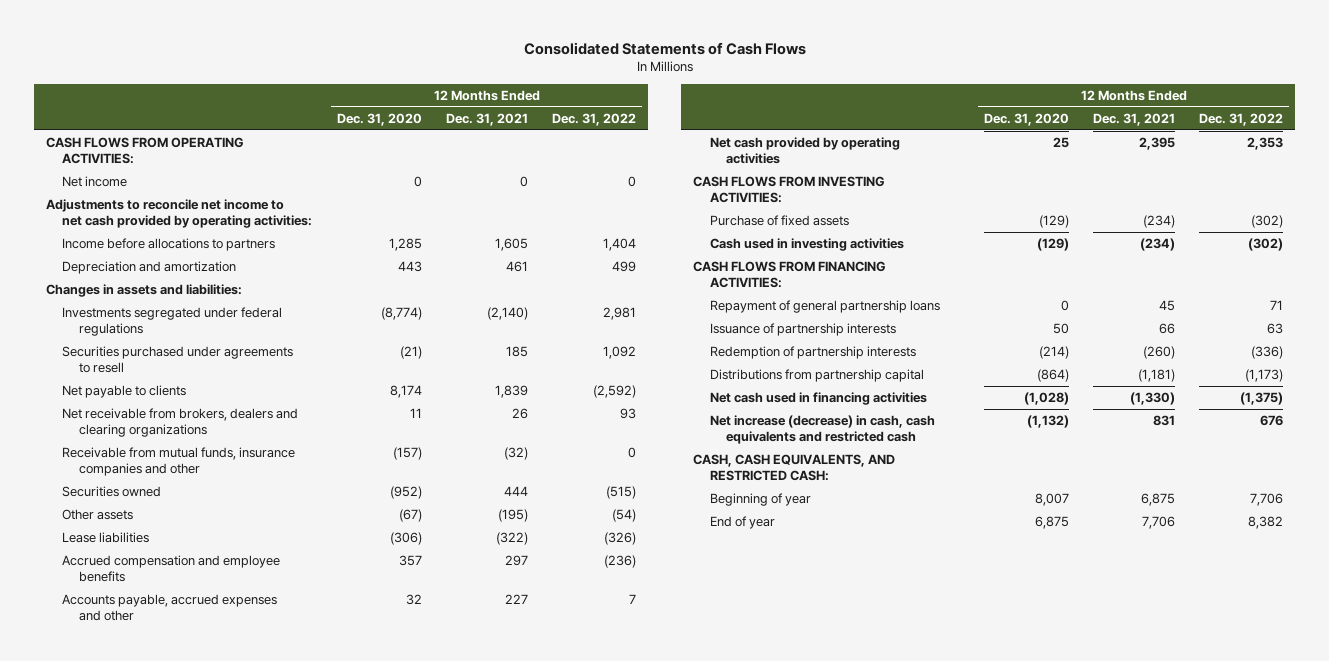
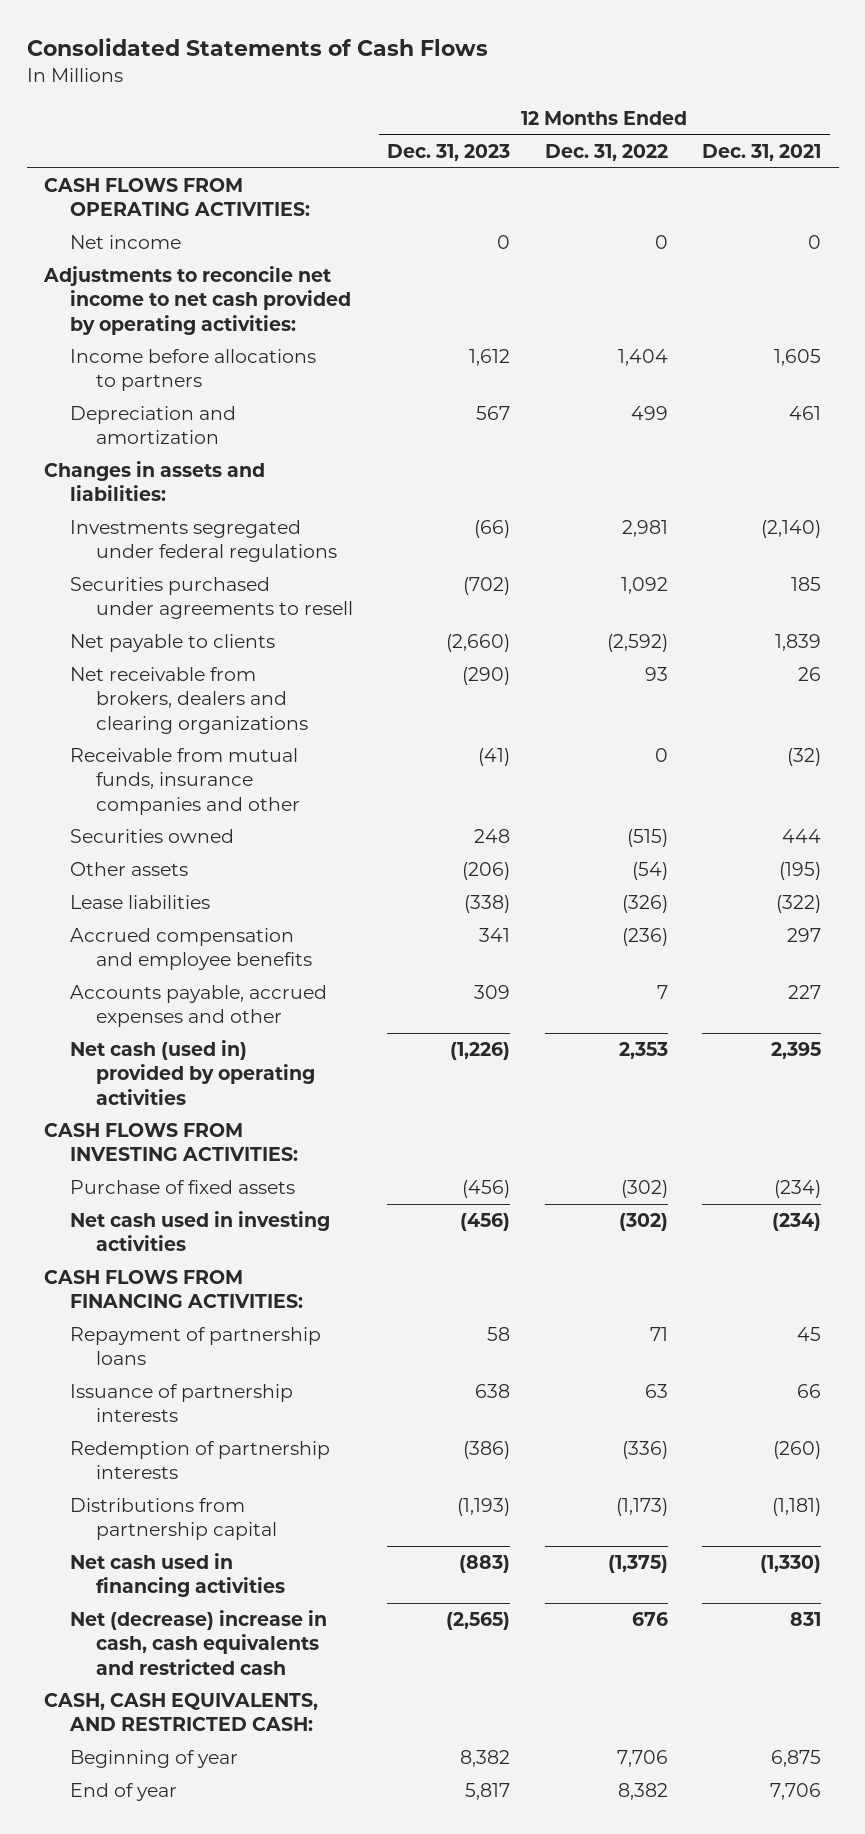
[336,112,422,126] Dec. 31, 2020 -> none
none -> [387,143,511,161] Dec. 31, 2023
[709,137,900,165] Net cash provided by operating activities -> [69,1040,315,1105] Net cash (used in) provided by operating activities
[709,238,904,252] Cash used in investing activities -> [69,1211,330,1252] Net cash used in investing activities
[709,300,940,314] Repayment of general partnership loans -> [69,1327,321,1366] Repayment of partnership loans
[709,415,935,445] Net increase (decrease) in cash, cash equivalents and restricted cash -> [69,1610,327,1675] Net (decrease) increase in cash, cash equivalents and restricted cash

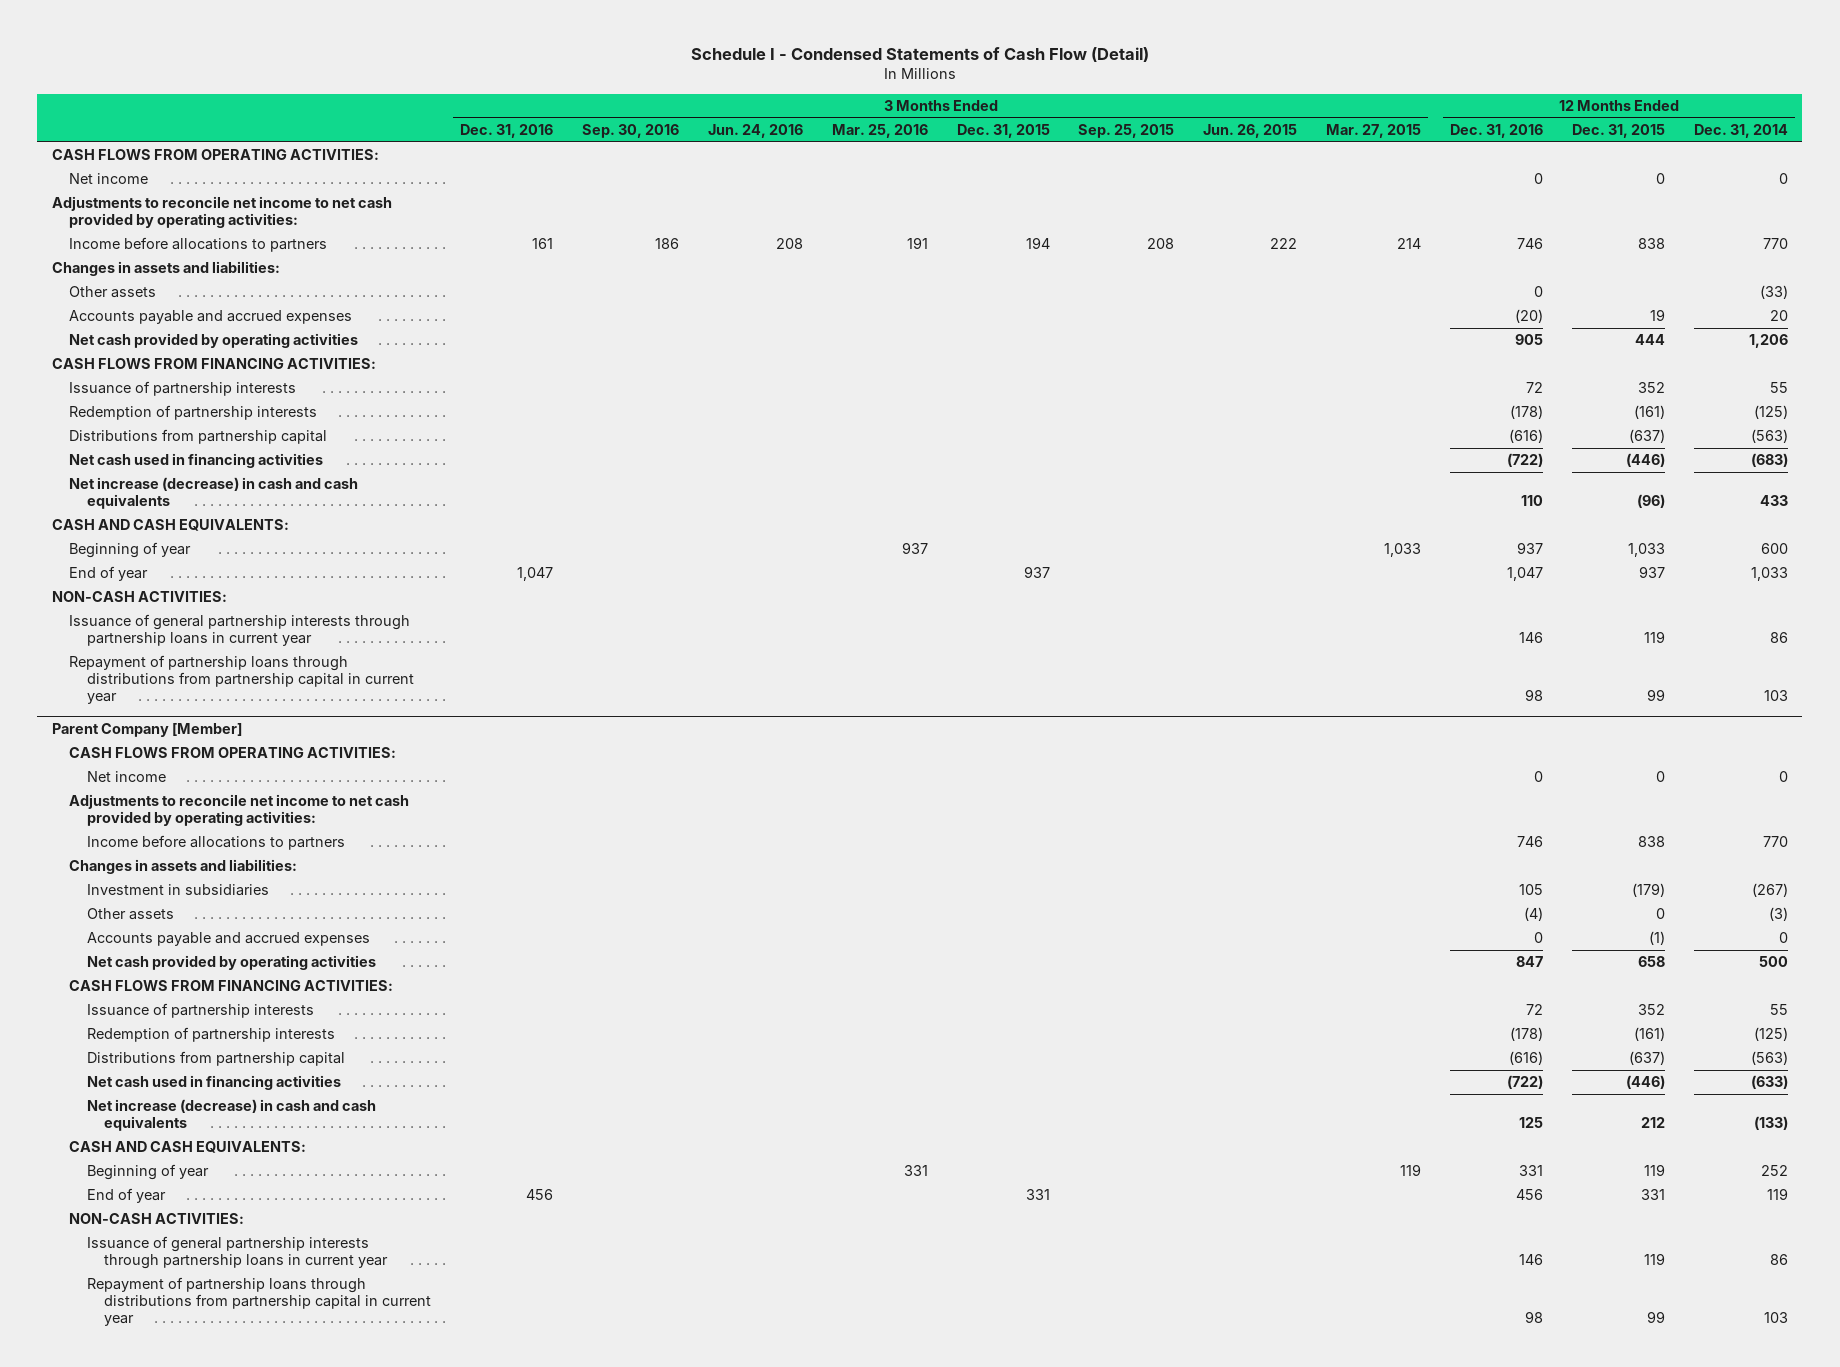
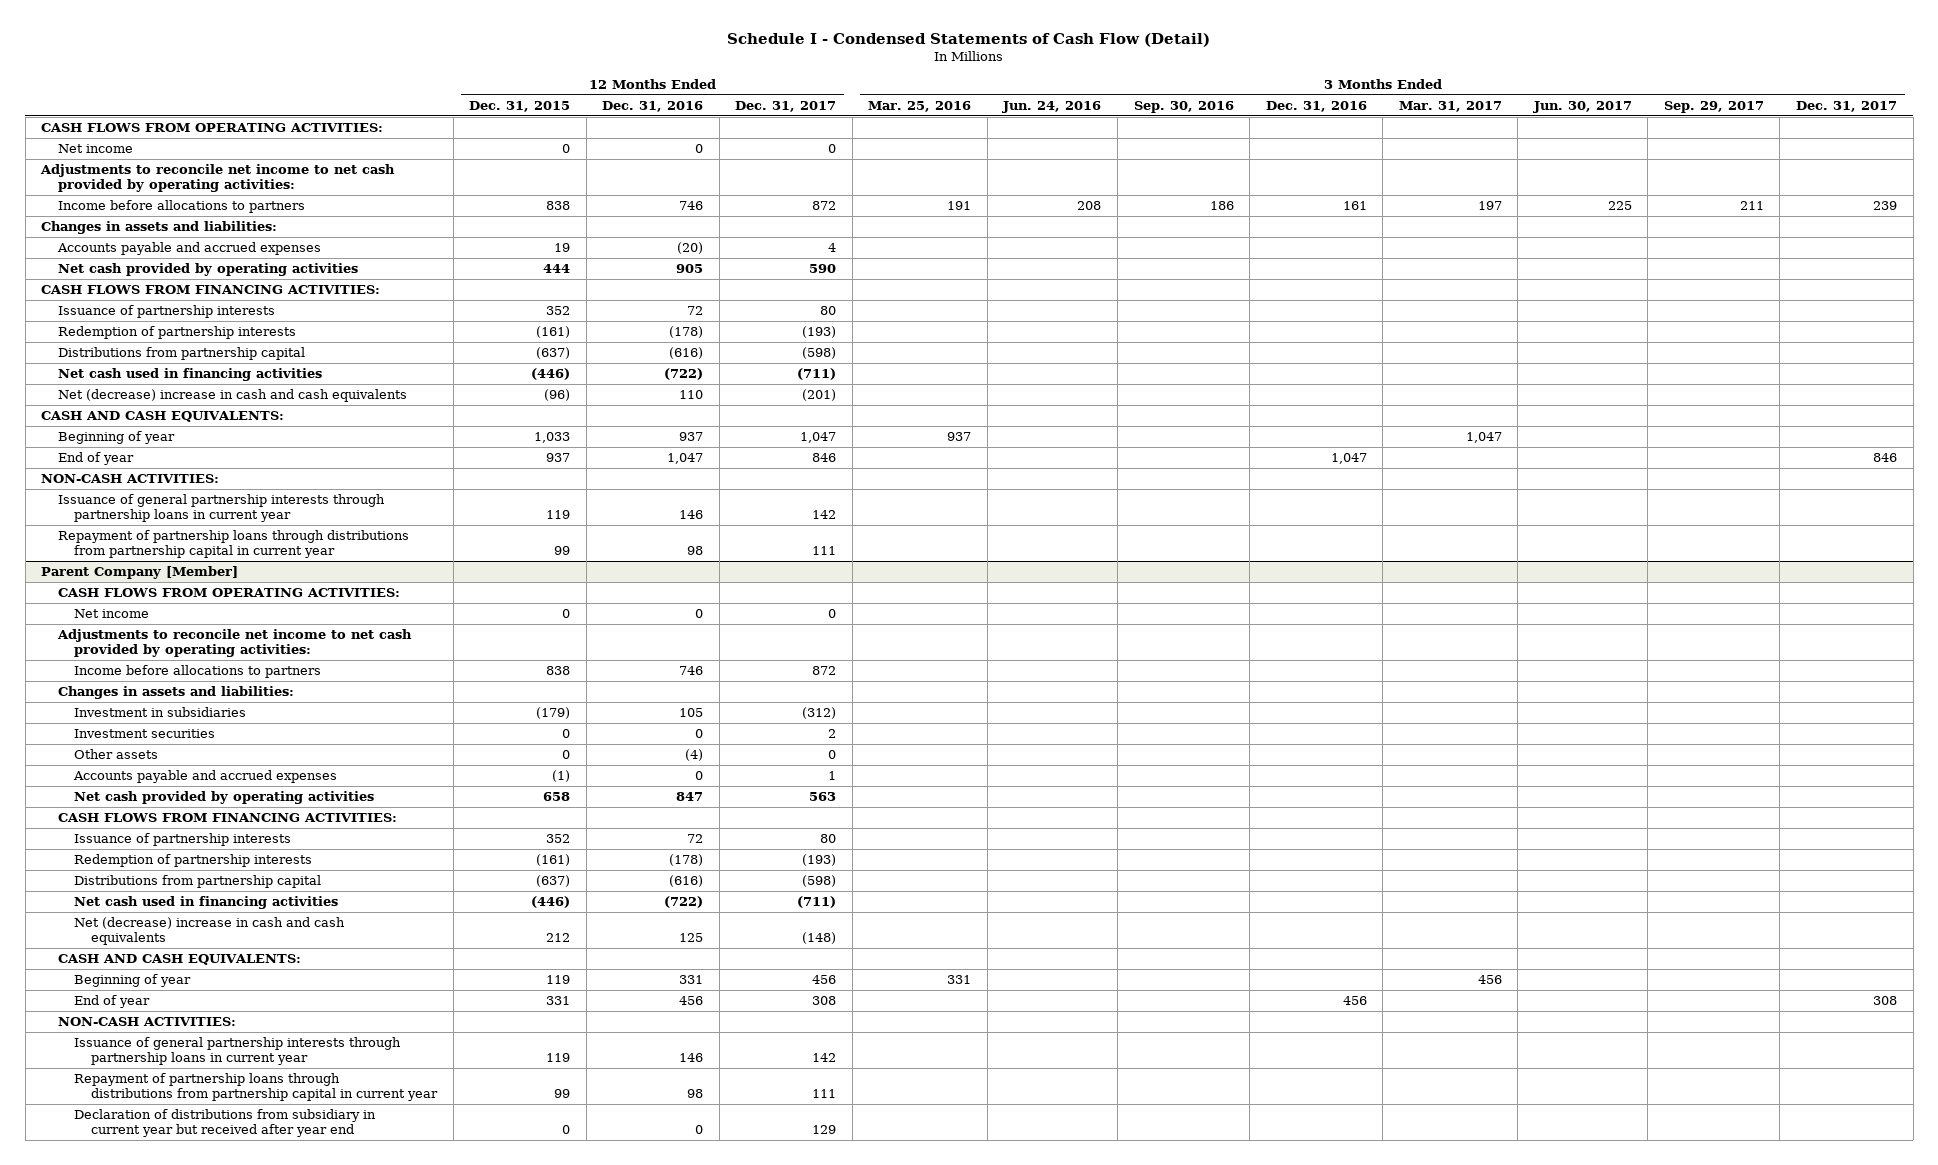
[956,124,1050,139] Dec. 31, 2015 -> none
[1078,124,1175,139] Sep. 25, 2015 -> none
[1203,124,1298,139] Jun. 26, 2015 -> none
[1326,124,1422,139] Mar. 27, 2015 -> none
[1693,124,1788,139] Dec. 31, 2014 -> none
none -> [735,100,837,112] Dec. 31, 2017
none -> [1398,100,1502,112] Mar. 31, 2017
none -> [1532,100,1632,113] Jun. 30, 2017
none -> [1663,100,1764,113] Sep. 29, 2017
none -> [1796,100,1898,112] Dec. 31, 2017
[69,286,157,299] Other assets -> none
[69,477,359,510] Net increase (decrease) in cash and cash equivalents -> [57,389,407,403] Net (decrease) increase in cash and cash equivalents
none -> [74,729,216,739] Investment securities
[86,1099,376,1132] Net increase (decrease) in cash and cash equivalents -> [74,917,346,946] Net (decrease) increase in cash and cash equivalents
none -> [74,1109,377,1138] Declaration of distributions from subsidiary in current year but received after year end

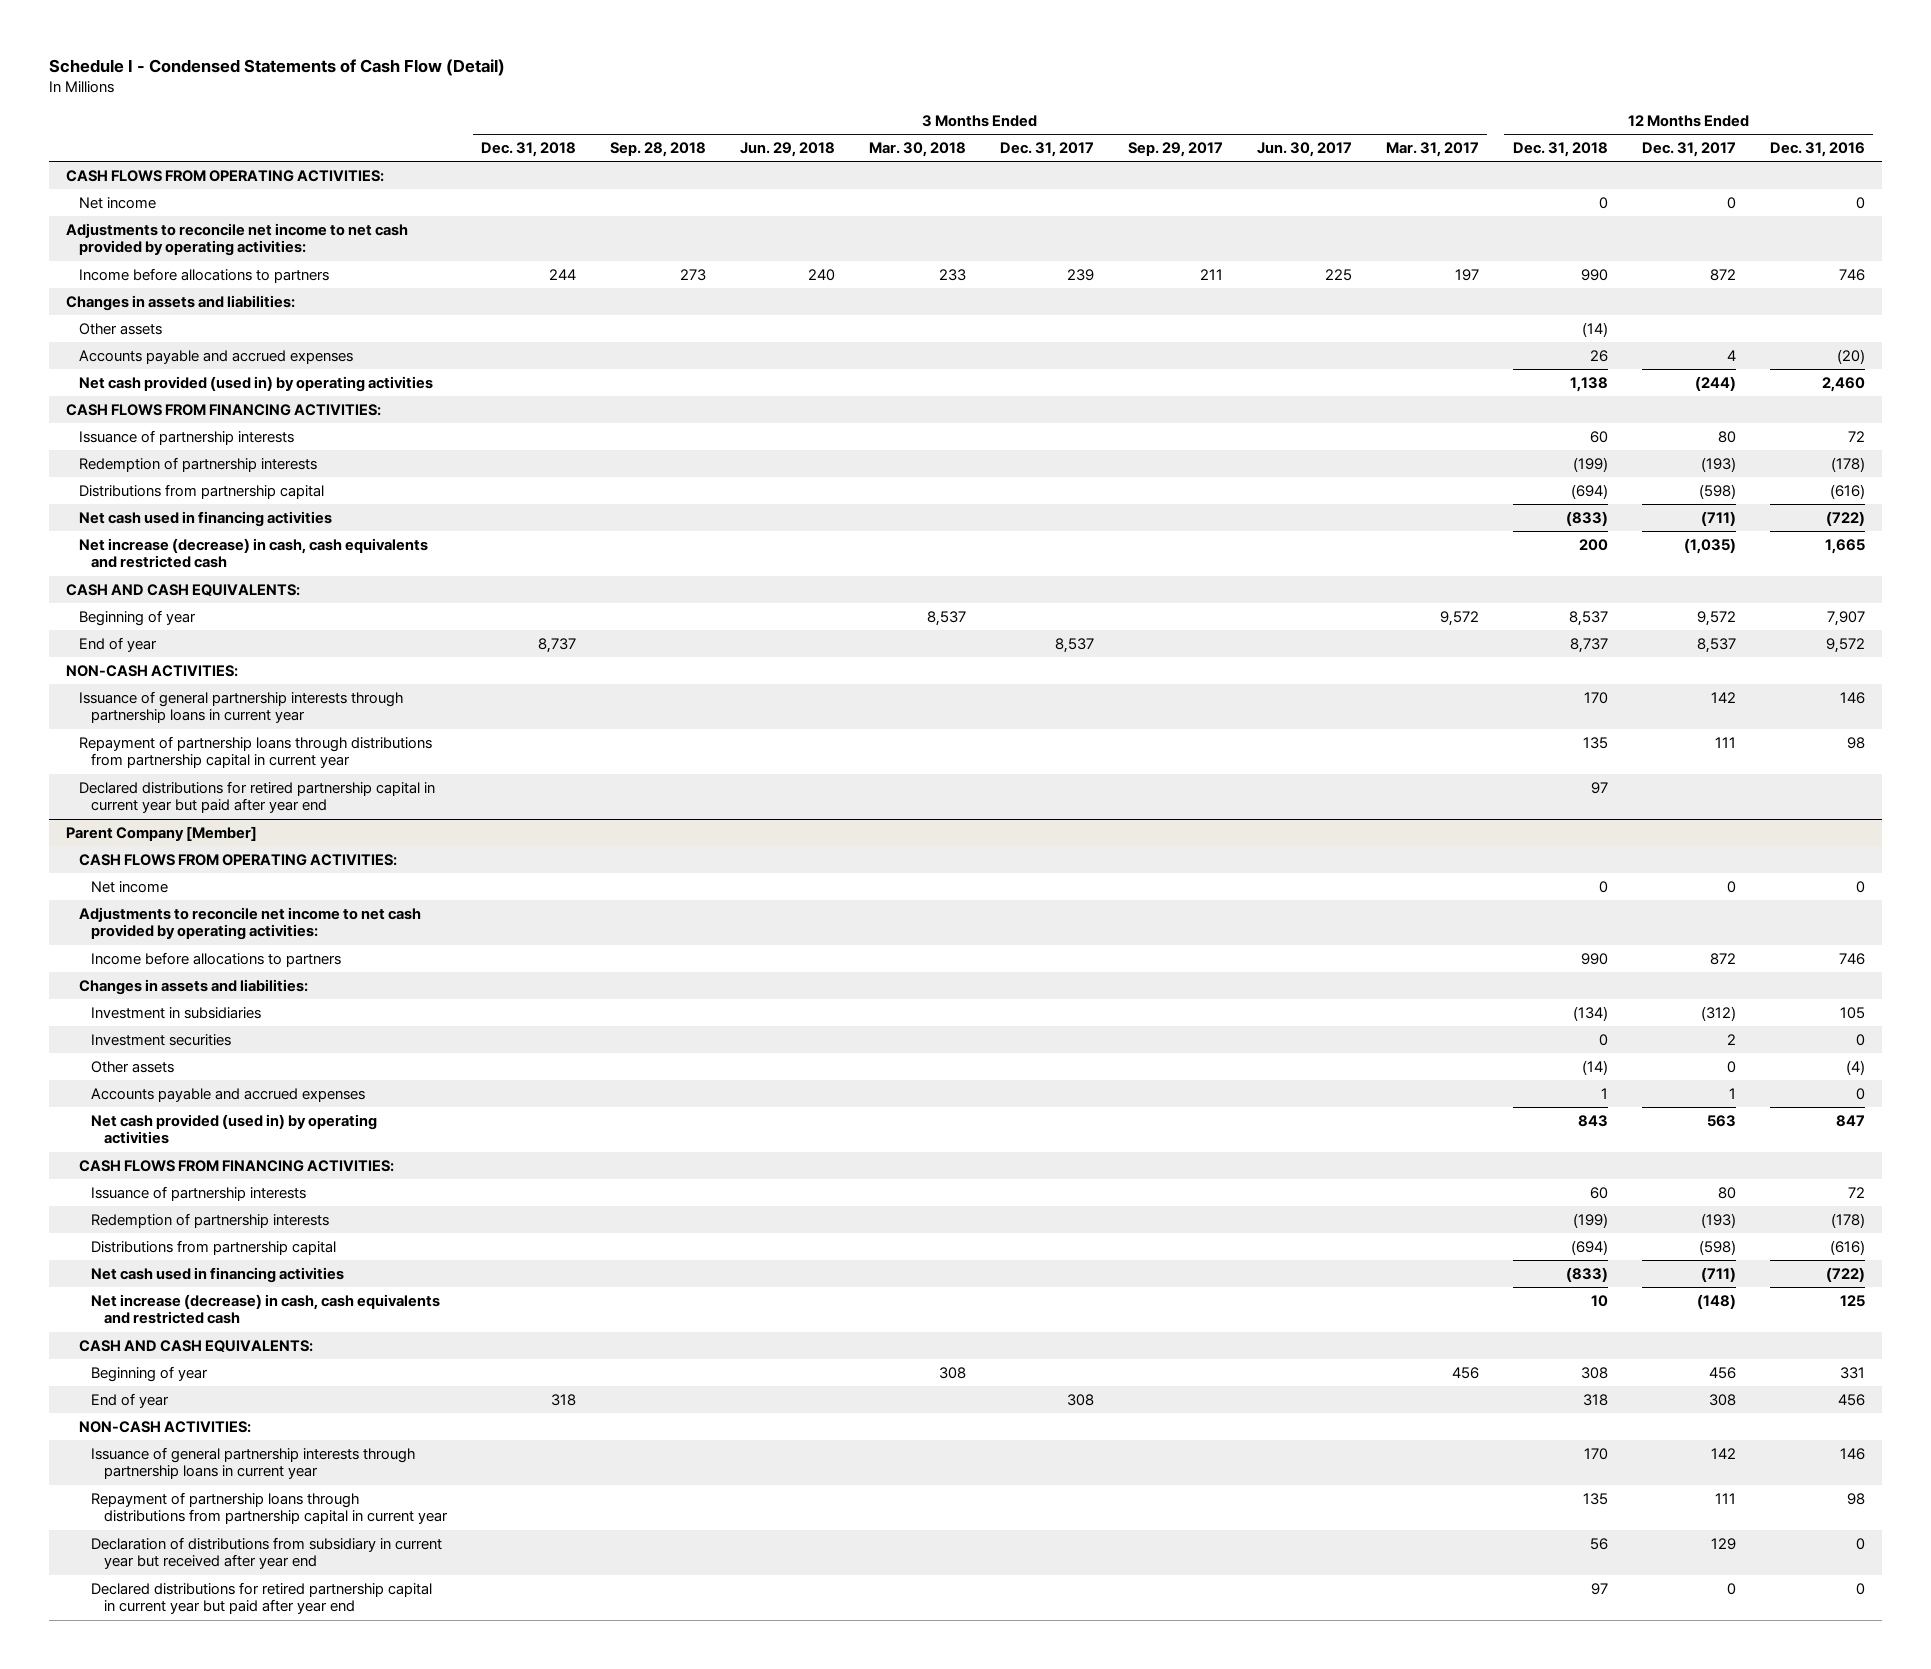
[469,100,571,112] Dec. 31, 2015 -> none
[868,100,972,112] Mar. 25, 2016 -> none
[1002,100,1102,113] Jun. 24, 2016 -> none
[1133,100,1234,113] Sep. 30, 2016 -> none
[1265,100,1367,112] Dec. 31, 2016 -> none
none -> [481,141,577,157] Dec. 31, 2018
none -> [610,141,707,157] Sep. 28, 2018
none -> [740,141,836,157] Jun. 29, 2018
none -> [869,141,967,157] Mar. 30, 2018
none -> [1512,141,1608,157] Dec. 31, 2018
none -> [78,322,162,335] Other assets
[57,263,358,277] Net cash provided by operating activities -> [78,375,433,392] Net cash provided (used in) by operating activities
[676,264,704,274] 905 -> [1821,376,1865,392] 2,460
[809,264,837,274] 590 -> [1694,375,1736,391] (244)
[57,389,407,403] Net (decrease) increase in cash and cash equivalents -> [78,537,428,569] Net increase (decrease) in cash, cash equivalents and restricted cash
[679,390,704,400] 110 -> [1824,538,1865,554] 1,665
[802,389,837,402] (201) -> [1683,537,1736,554] (1,035)
[679,432,704,442] 937 -> [1826,610,1865,626] 7,907
[800,432,837,444] 1,047 -> [1696,610,1736,626] 9,572
[1465,432,1502,444] 1,047 -> [1439,610,1479,626] 9,572
[667,453,704,465] 1,047 -> [1825,637,1865,653] 9,572
[812,453,837,463] 846 -> [1696,637,1736,653] 8,537
[1873,453,1898,463] 846 -> [1055,637,1095,653] 8,537
none -> [78,780,435,814] Declared distributions for retired partnership capital in current year but paid after year end
[74,791,375,805] Net cash provided by operating activities -> [91,1113,378,1145] Net cash provided (used in) by operating activities
[74,917,346,946] Net (decrease) increase in cash and cash equivalents -> [91,1293,441,1325] Net increase (decrease) in cash, cash equivalents and restricted cash
none -> [91,1581,433,1615] Declared distributions for retired partnership capital in current year but paid after year end

